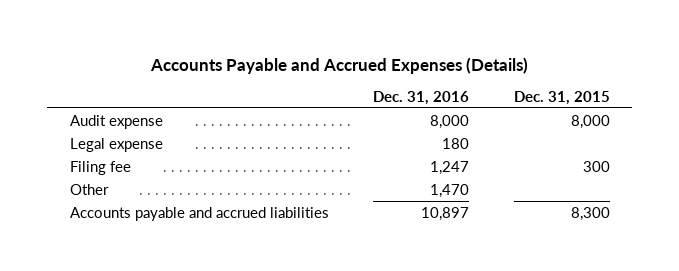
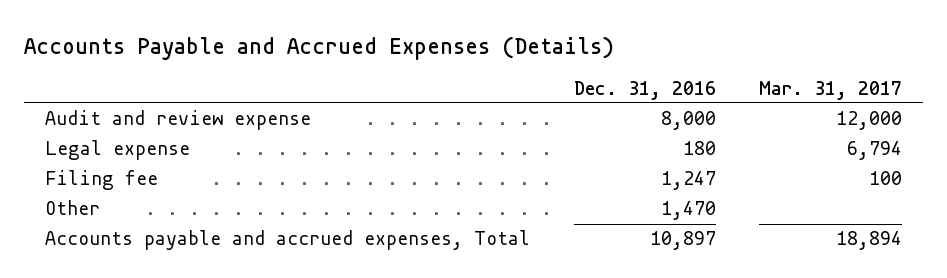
[513,90,610,105] Dec. 31, 2015 -> none
none -> [758,80,902,100] Mar. 31, 2017
[69,114,163,129] Audit expense -> [45,110,312,131] Audit and review expense
[69,206,329,221] Accounts payable and accrued liabilities -> [45,230,531,251] Accounts payable and accrued expenses, Total

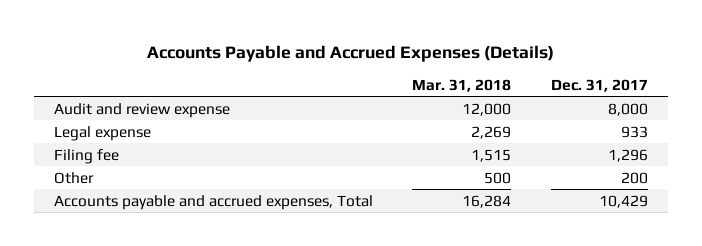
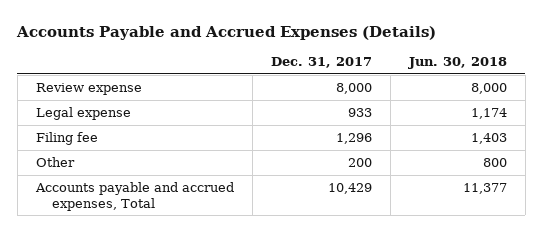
[412,78,512,92] Mar. 31, 2018 -> none
none -> [407,57,507,70] Jun. 30, 2018
[53,102,230,118] Audit and review expense -> [35,82,142,95] Review expense

